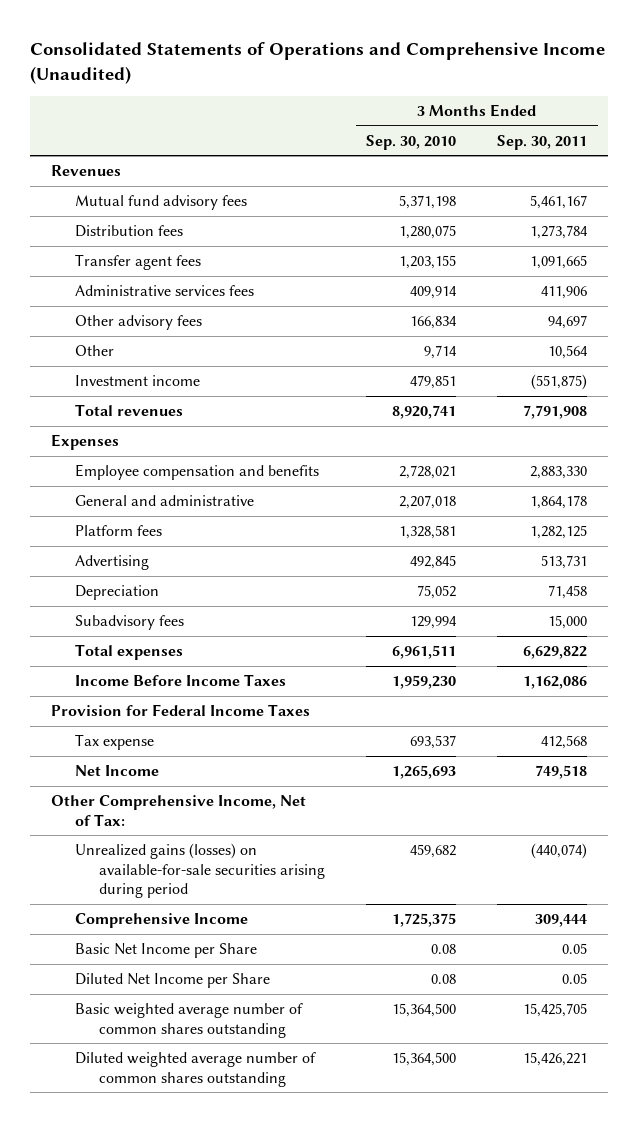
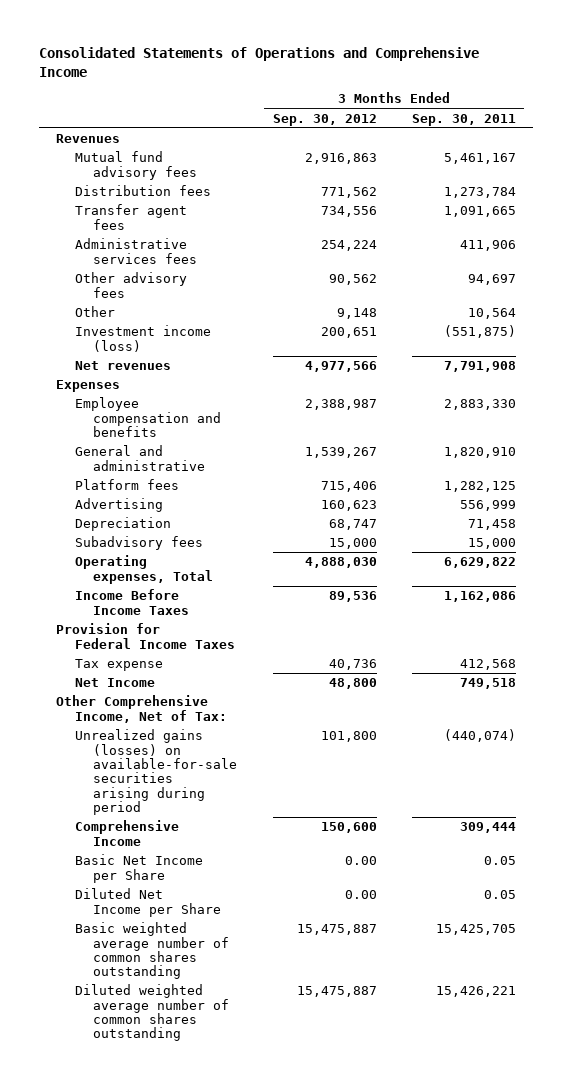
[29,42,605,85] Consolidated Statements of Operations and Comprehensive Income (Unaudited) -> [38,46,479,77] Consolidated Statements of Operations and Comprehensive Income
[366,134,457,150] Sep. 30, 2010 -> none
none -> [272,113,377,126] Sep. 30, 2012
[74,375,200,387] Investment income -> [74,325,211,352] Investment income (loss)
[74,404,183,417] Total revenues -> [74,361,171,371] Net revenues
[530,495,588,510] 1,864,178 -> [443,447,516,459] 1,820,910
[541,555,588,570] 513,731 -> [459,500,516,512] 556,999
[74,644,183,661] Total expenses -> [74,555,214,584] Operating expenses, Total

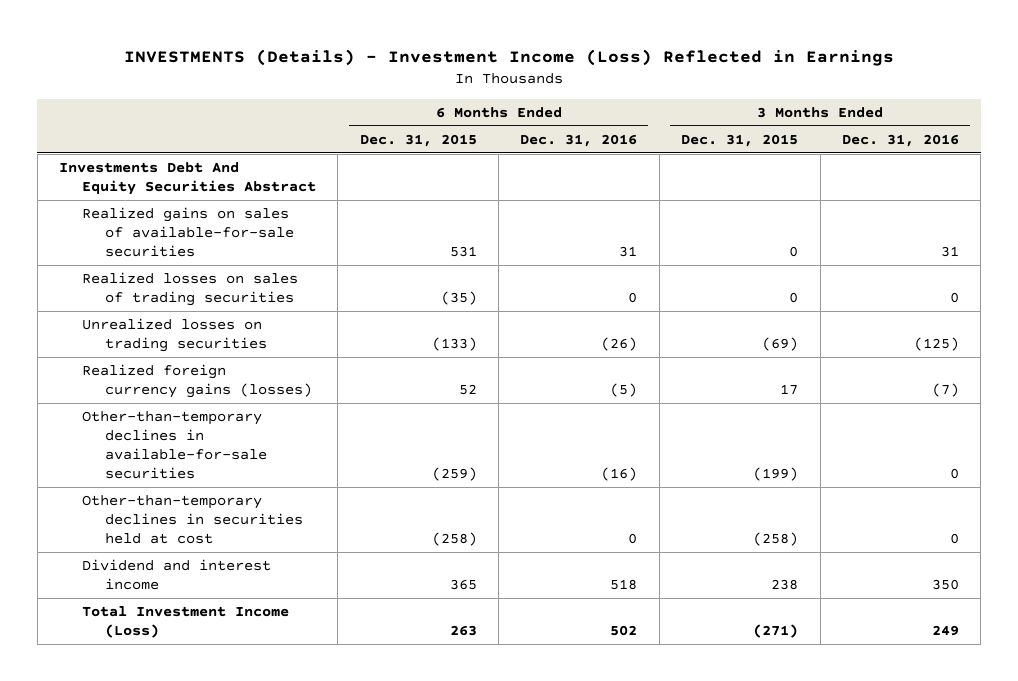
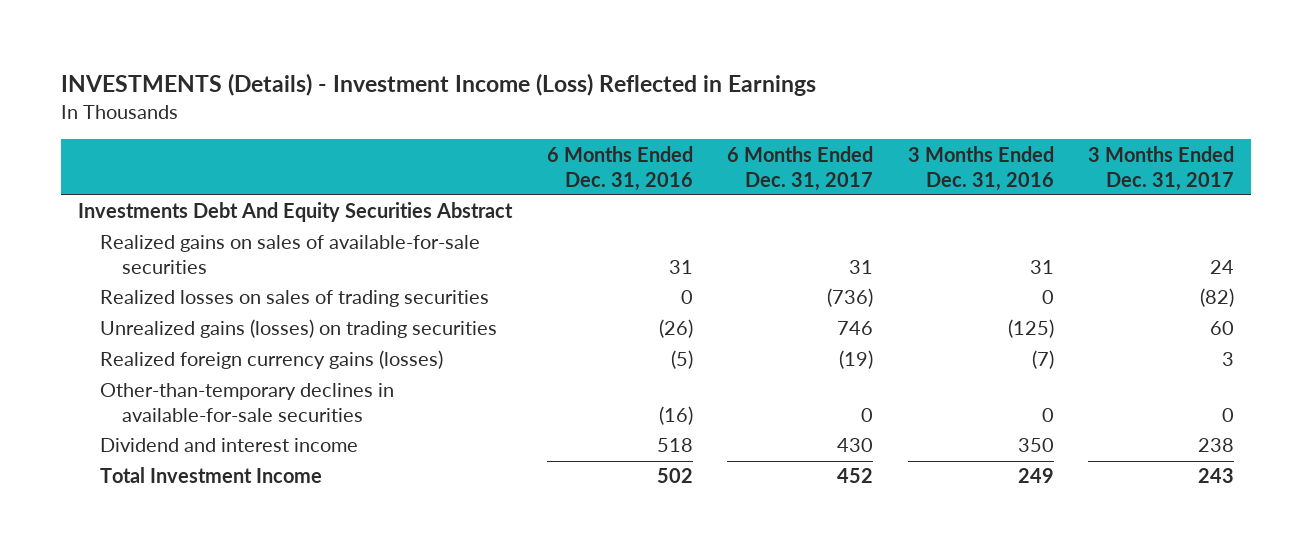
[359,133,477,147] Dec. 31, 2015 -> none
[681,133,799,147] Dec. 31, 2015 -> none
none -> [727,145,874,191] 6 Months Ended Dec. 31, 2017
none -> [1088,145,1235,191] 3 Months Ended Dec. 31, 2017
[82,318,267,353] Unrealized losses on trading securities -> [100,319,498,339] Unrealized gains (losses) on trading securities
[82,495,303,545] Other-than-temporary declines in securities held at cost -> none
[82,606,290,639] Total Investment Income (Loss) -> [100,467,323,484] Total Investment Income

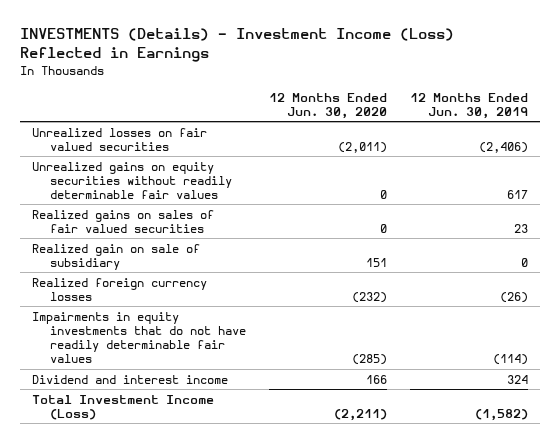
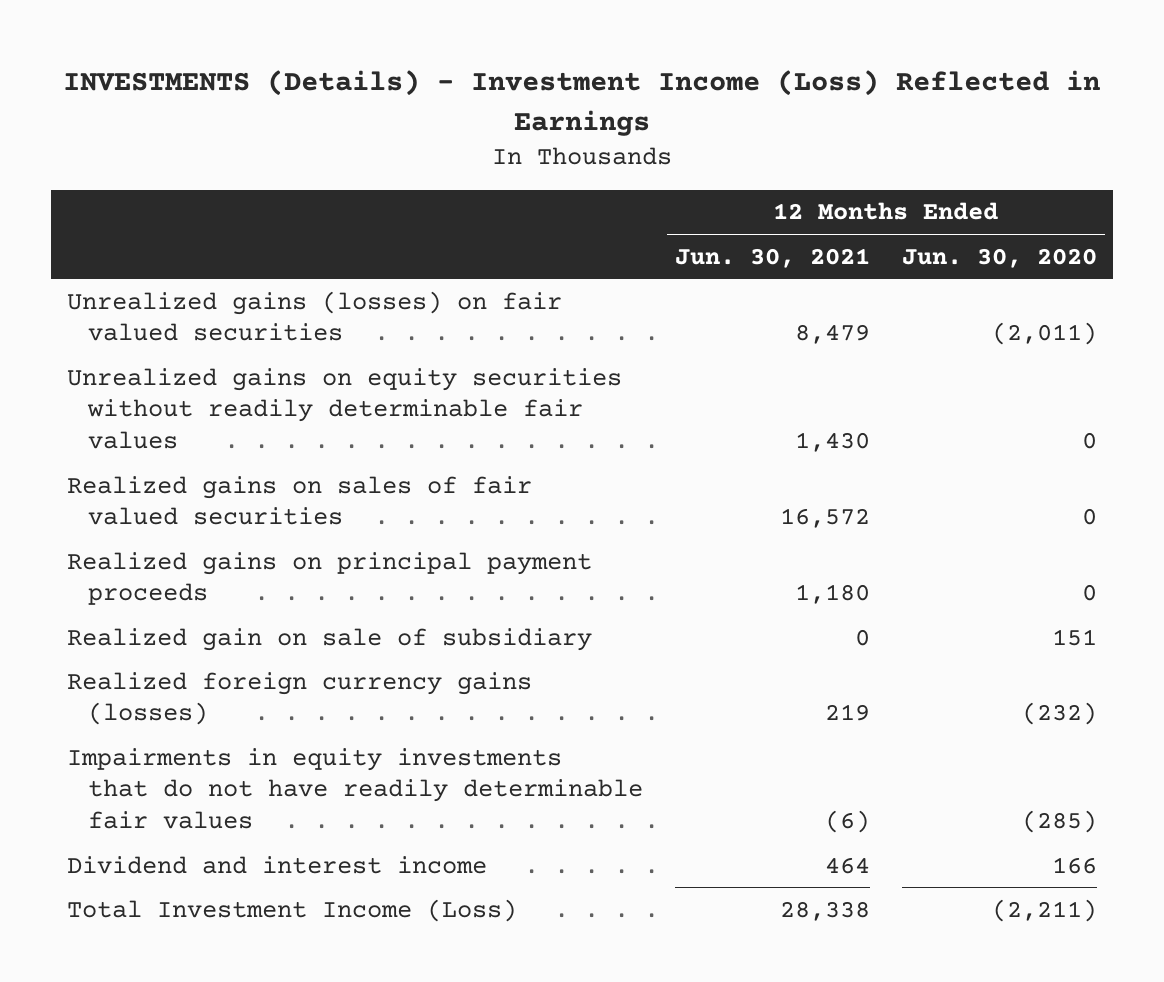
[410,92,529,119] 12 Months Ended Jun. 30, 2019 -> none
none -> [674,247,870,268] Jun. 30, 2021
[32,127,208,151] Unrealized losses on fair valued securities -> [67,290,563,342] Unrealized gains (losses) on fair valued securities
none -> [67,551,593,606] Realized gains on principal payment proceeds
[32,277,208,301] Realized foreign currency losses -> [67,671,533,726] Realized foreign currency gains (losses)

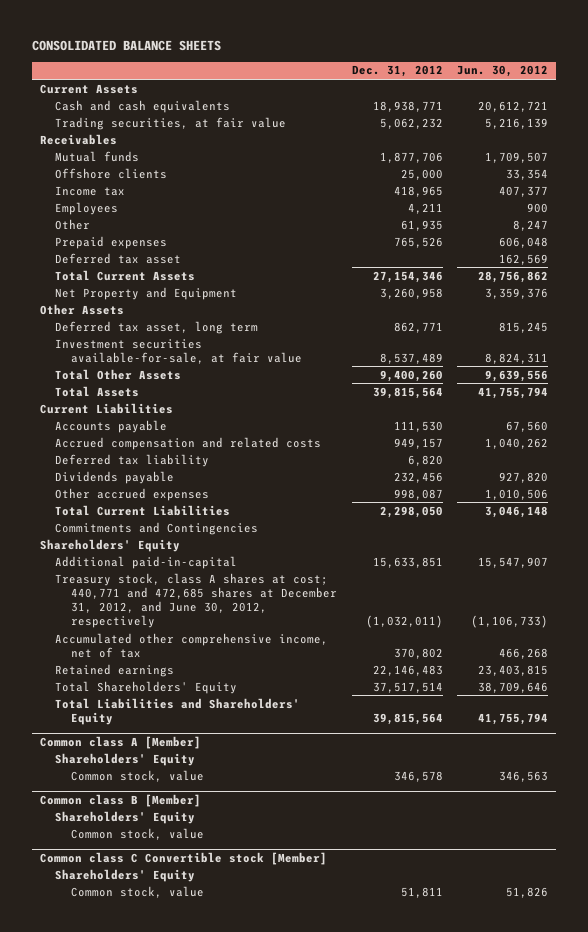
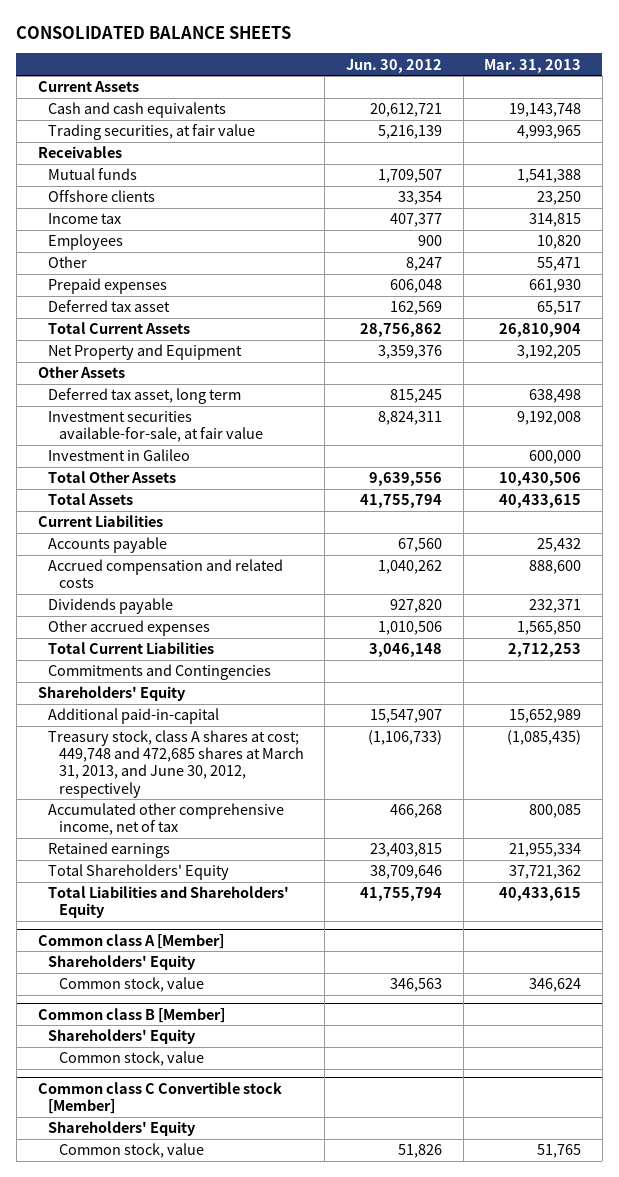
[351,65,443,78] Dec. 31, 2012 -> none
none -> [484,58,582,73] Mar. 31, 2013
none -> [48,449,191,462] Investment in Galileo
[55,453,210,467] Deferred tax liability -> none
[55,572,338,629] Treasury stock, class A shares at cost; 440,771 and 472,685 shares at December 31, 2012, and June 30, 2012, respectively -> [48,730,304,798] Treasury stock, class A shares at cost; 449,748 and 472,685 shares at March 31, 2013, and June 30, 2012, respectively

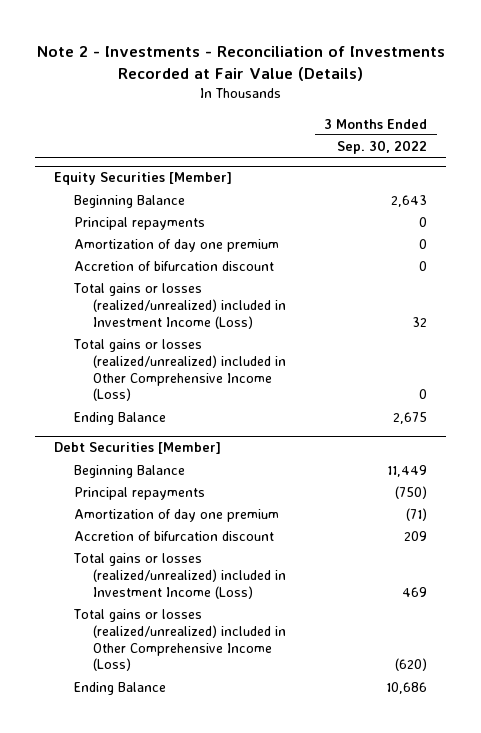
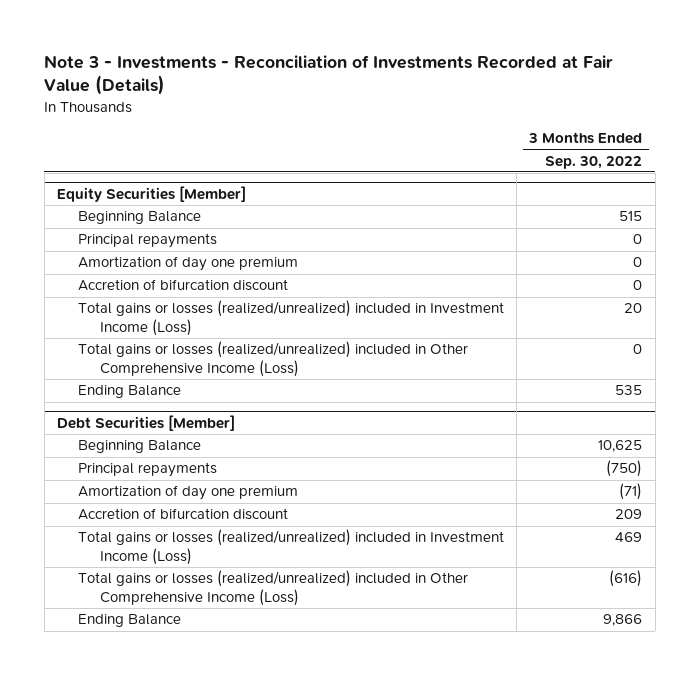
[36,45,445,82] Note 2 - Investments - Reconciliation of Investments Recorded at Fair Value (Details) -> [44,54,614,96] Note 3 - Investments - Reconciliation of Investments Recorded at Fair Value (Details)
[391,195,428,208] 2,643 -> [619,211,643,222] 515
[412,316,428,327] 32 -> [624,303,643,314] 20
[393,412,428,425] 2,675 -> [615,385,643,396] 535
[387,465,428,478] 11,449 -> [598,440,643,453] 10,625
[395,658,428,672] (620) -> [609,570,643,588] (616)
[386,682,428,695] 10,686 -> [603,614,643,627] 9,866

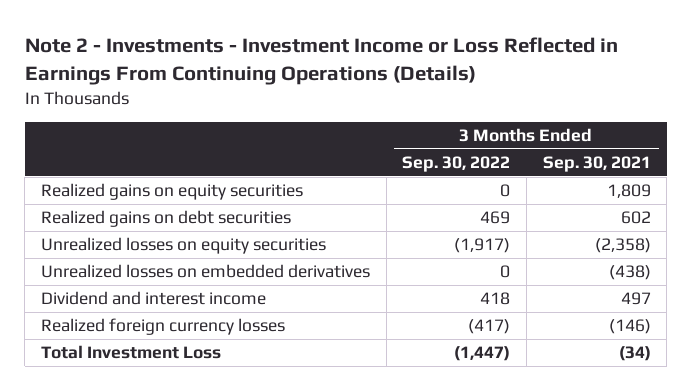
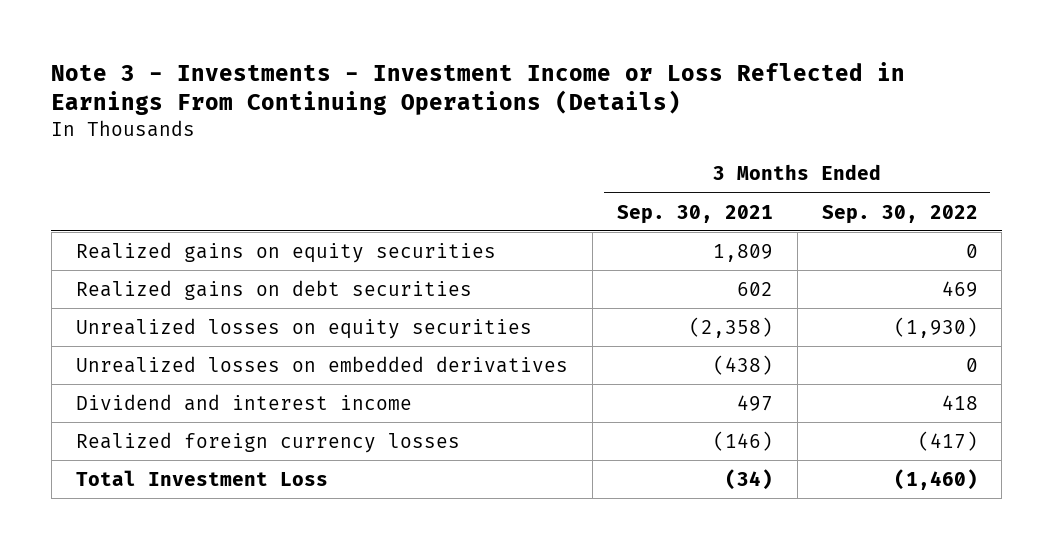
[24,37,618,85] Note 2 - Investments - Investment Income or Loss Reflected in Earnings From Continuing Operations (Details) -> [51,61,906,116] Note 3 - Investments - Investment Income or Loss Reflected in Earnings From Continuing Operations (Details)
[454,238,511,254] (1,917) -> [893,316,978,338] (1,930)
[454,346,511,362] (1,447) -> [893,468,978,490] (1,460)

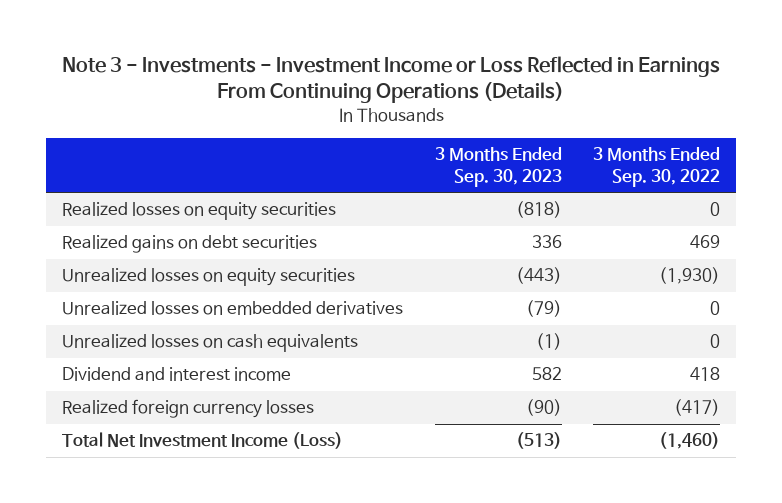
[616,204,773,224] Sep. 30, 2021 -> none
none -> [434,147,562,188] 3 Months Ended Sep. 30, 2023
[75,241,496,263] Realized gains on equity securities -> [61,202,336,221] Realized losses on equity securities
none -> [61,334,358,353] Unrealized losses on cash equivalents
[75,469,328,486] Total Investment Loss -> [61,432,343,450] Total Net Investment Income (Loss)

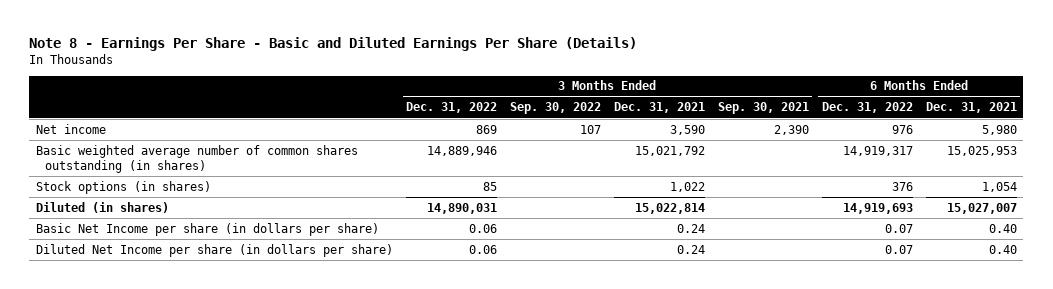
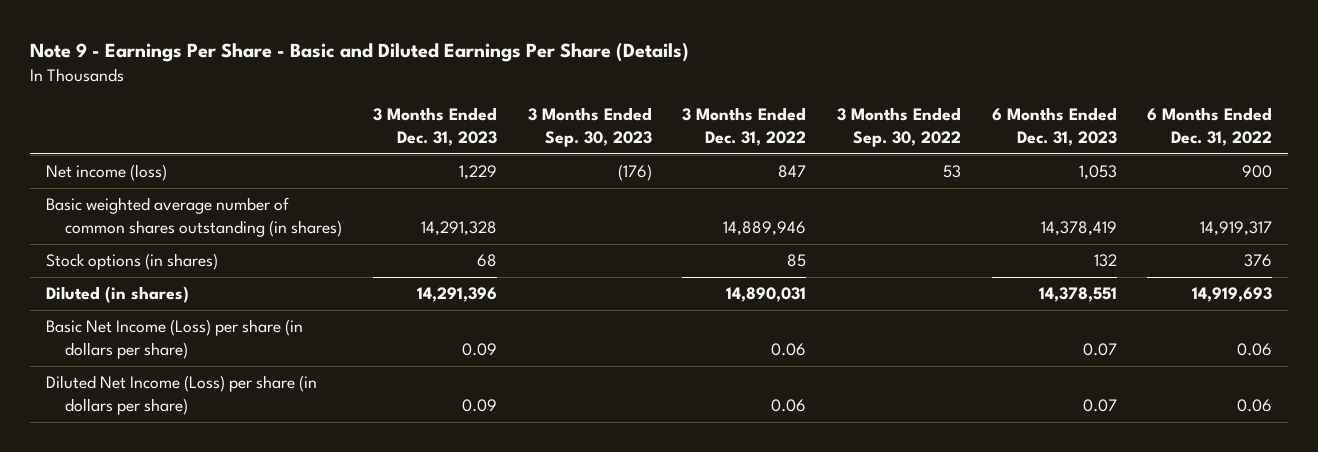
[29,36,638,51] Note 8 - Earnings Per Share - Basic and Diluted Earnings Per Share (Details) -> [30,43,690,63] Note 9 - Earnings Per Share - Basic and Diluted Earnings Per Share (Details)
[613,102,705,114] Dec. 31, 2021 -> none
[717,102,809,115] Sep. 30, 2021 -> none
[925,102,1017,114] Dec. 31, 2021 -> none
none -> [373,107,498,146] 3 Months Ended Dec. 31, 2023
none -> [527,107,652,147] 3 Months Ended Sep. 30, 2023
none -> [991,107,1117,146] 6 Months Ended Dec. 31, 2023
[35,123,106,134] Net income -> [45,164,167,182] Net income (loss)
[475,124,497,134] 869 -> [778,165,807,179] 847
[579,124,601,134] 107 -> [942,165,961,179] 53
[891,124,913,134] 976 -> [1242,165,1273,179] 900
[35,222,379,236] Basic Net Income per share (in dollars per share) -> [45,319,303,359] Basic Net Income (Loss) per share (in dollars per share)
[884,223,913,233] 0.07 -> [1237,342,1273,356] 0.06
[35,243,393,257] Diluted Net Income per share (in dollars per share) -> [45,375,317,415] Diluted Net Income (Loss) per share (in dollars per share)
[884,244,913,254] 0.07 -> [1237,398,1273,412] 0.06

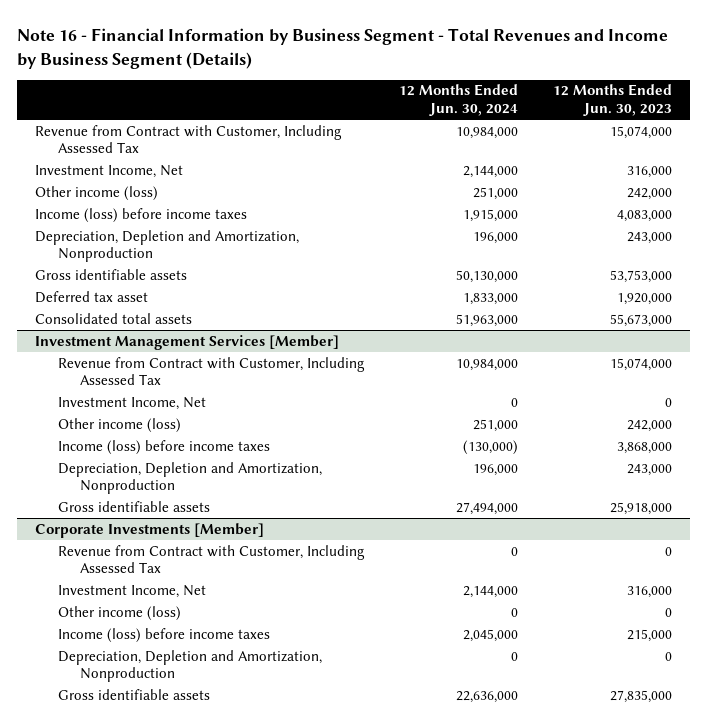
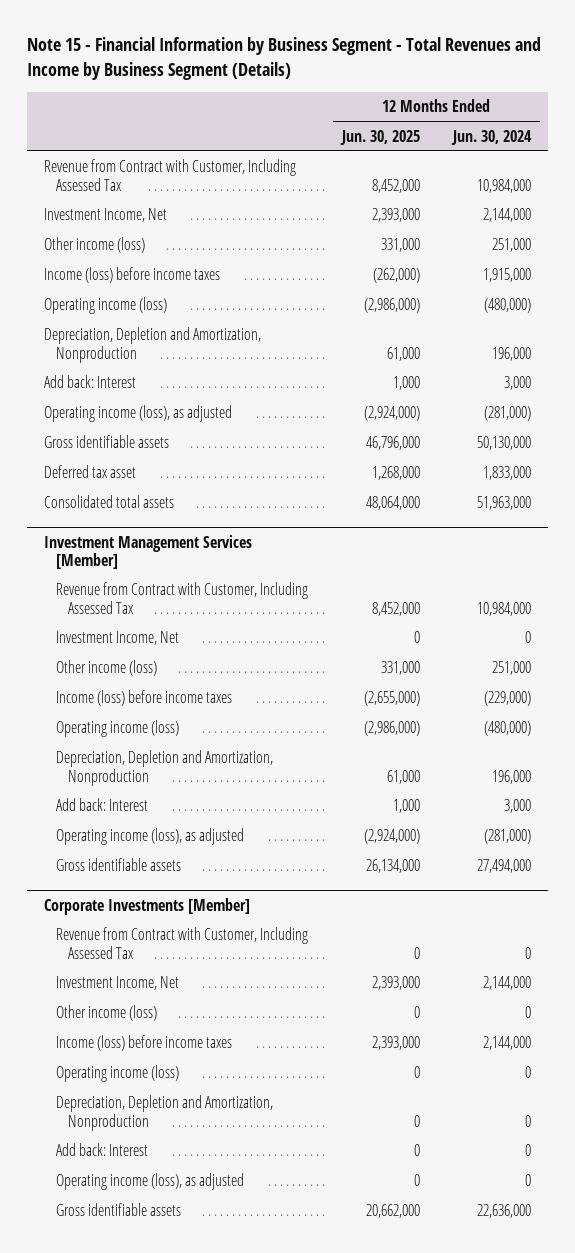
[17,27,669,69] Note 16 - Financial Information by Business Segment - Total Revenues and Income by Business Segment (Details) -> [26,37,541,80] Note 15 - Financial Information by Business Segment - Total Revenues and Income by Business Segment (Details)
[553,84,673,117] 12 Months Ended Jun. 30, 2023 -> none
none -> [339,129,420,145] Jun. 30, 2025
none -> [43,297,167,315] Operating income (loss)
none -> [43,375,136,389] Add back: Interest
none -> [43,405,232,423] Operating income (loss), as adjusted
[462,439,518,455] (130,000) -> [484,691,532,707] (229,000)
none -> [55,720,179,738] Operating income (loss)
none -> [55,798,148,812] Add back: Interest
none -> [55,828,244,846] Operating income (loss), as adjusted
[462,628,518,642] 2,045,000 -> [483,1036,532,1051] 2,144,000
none -> [55,1065,179,1083] Operating income (loss)
none -> [55,1143,148,1157] Add back: Interest
none -> [55,1173,244,1191] Operating income (loss), as adjusted

